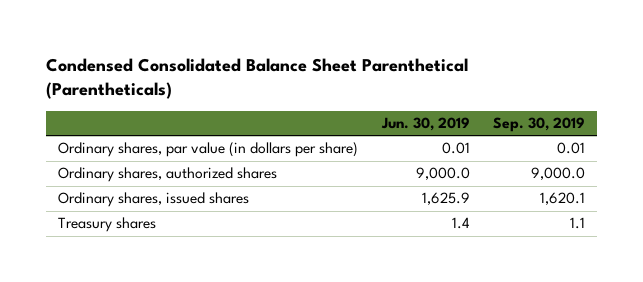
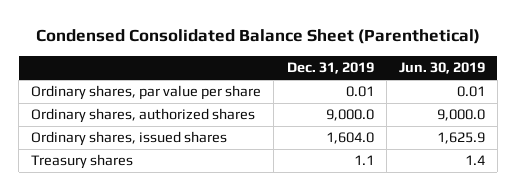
[46,57,469,99] Condensed Consolidated Balance Sheet Parenthetical (Parentheticals) -> [36,29,481,45] Condensed Consolidated Balance Sheet (Parenthetical)
[493,116,586,132] Sep. 30, 2019 -> none
none -> [286,62,374,75] Dec. 31, 2019
[58,142,359,158] Ordinary shares, par value (in dollars per share) -> [31,85,262,101] Ordinary shares, par value per share

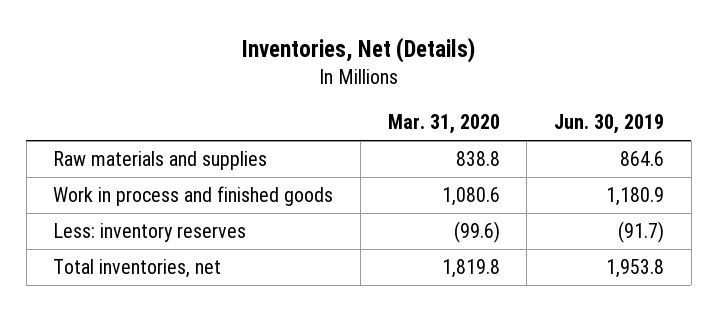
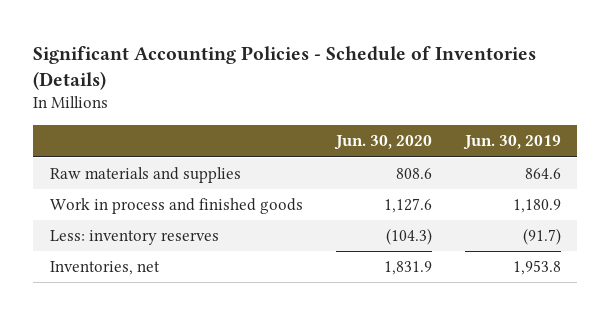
[241,36,475,63] Inventories, Net (Details) -> [33,45,537,90] Significant Accounting Policies - Schedule of Inventories (Details)
[387,114,500,135] Mar. 31, 2020 -> none
none -> [333,135,432,151] Jun. 30, 2020
[53,259,222,279] Total inventories, net -> [49,261,160,276] Inventories, net

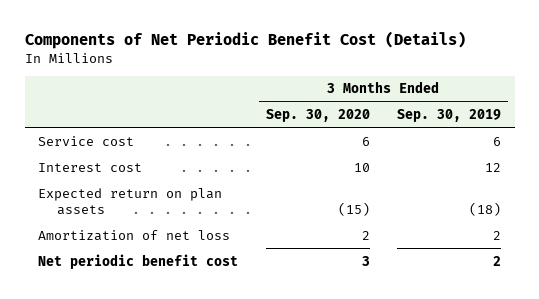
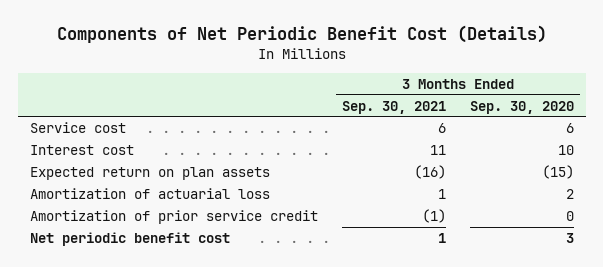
[396,109,501,123] Sep. 30, 2019 -> none
none -> [341,100,446,114] Sep. 30, 2021
[38,229,231,241] Amortization of net loss -> [29,187,270,199] Amortization of actuarial loss
none -> [29,209,318,224] Amortization of prior service credit

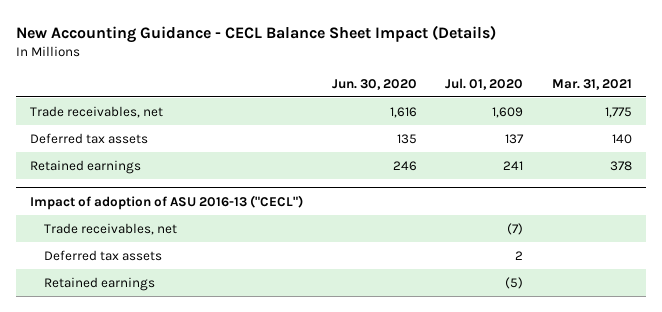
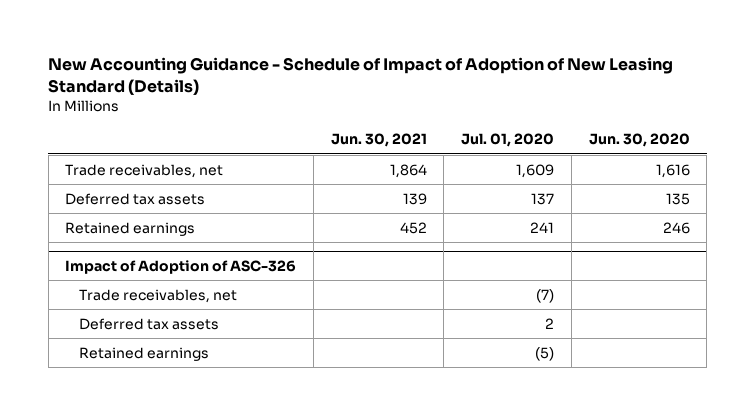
[16,24,497,43] New Accounting Guidance - CECL Balance Sheet Impact (Details) -> [48,56,674,95] New Accounting Guidance - Schedule of Impact of Adoption of New Leasing Standard (Details)
[551,78,632,90] Mar. 31, 2021 -> none
none -> [330,133,427,148] Jun. 30, 2021
[30,194,304,210] Impact of adoption of ASU 2016-13 ("CECL") -> [65,259,297,274] Impact of Adoption of ASC-326

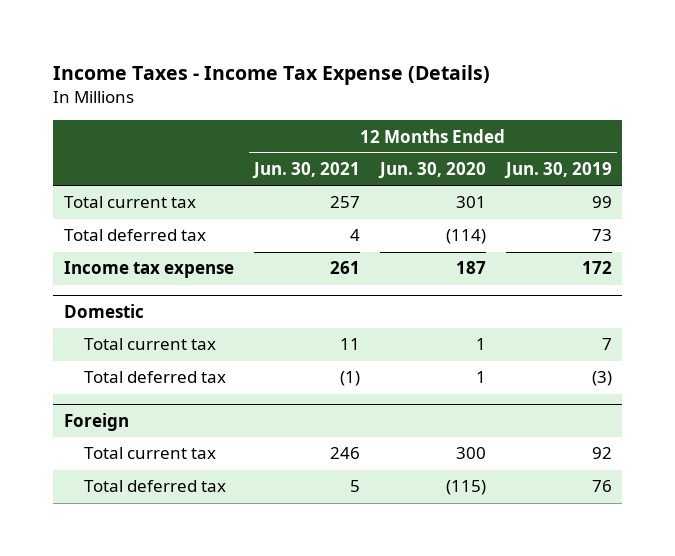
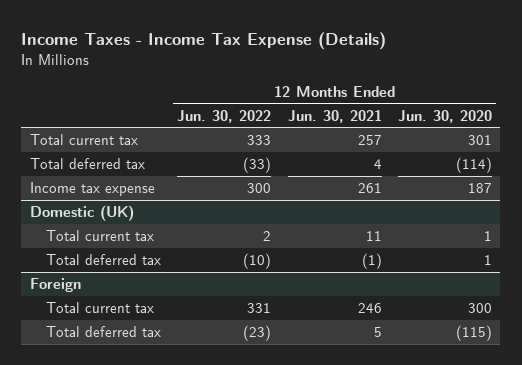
[503,162,612,180] Jun. 30, 2019 -> none
none -> [177,109,272,123] Jun. 30, 2022
[63,304,144,319] Domestic -> [29,205,134,222] Domestic (UK)

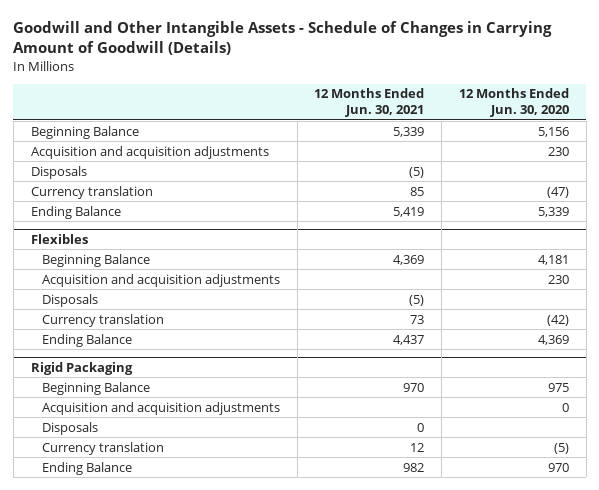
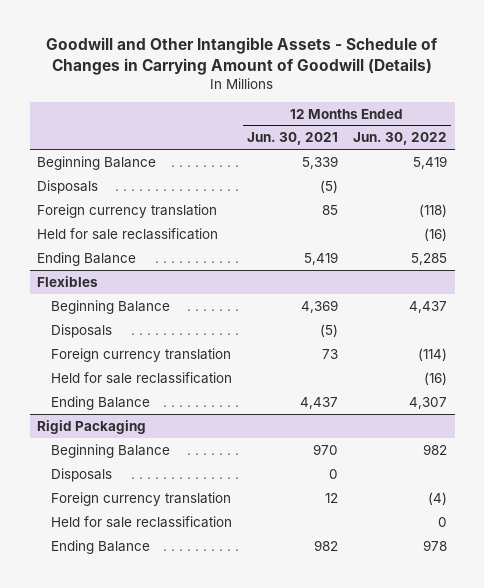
[458,88,569,118] 12 Months Ended Jun. 30, 2020 -> none
none -> [352,132,447,146] Jun. 30, 2022
[30,145,269,159] Acquisition and acquisition adjustments -> none
[30,185,153,199] Currency translation -> [37,203,218,218] Foreign currency translation
none -> [37,227,219,240] Held for sale reclassification
[41,273,280,287] Acquisition and acquisition adjustments -> none
[41,313,164,327] Currency translation -> [50,347,231,362] Foreign currency translation
none -> [50,371,232,384] Held for sale reclassification
[41,401,280,415] Acquisition and acquisition adjustments -> none
[41,441,164,455] Currency translation -> [50,491,231,506] Foreign currency translation
none -> [50,515,232,528] Held for sale reclassification

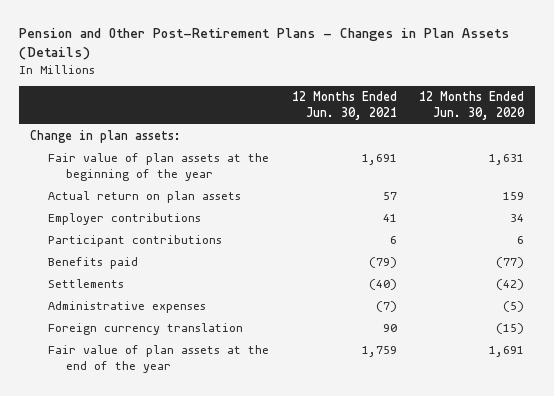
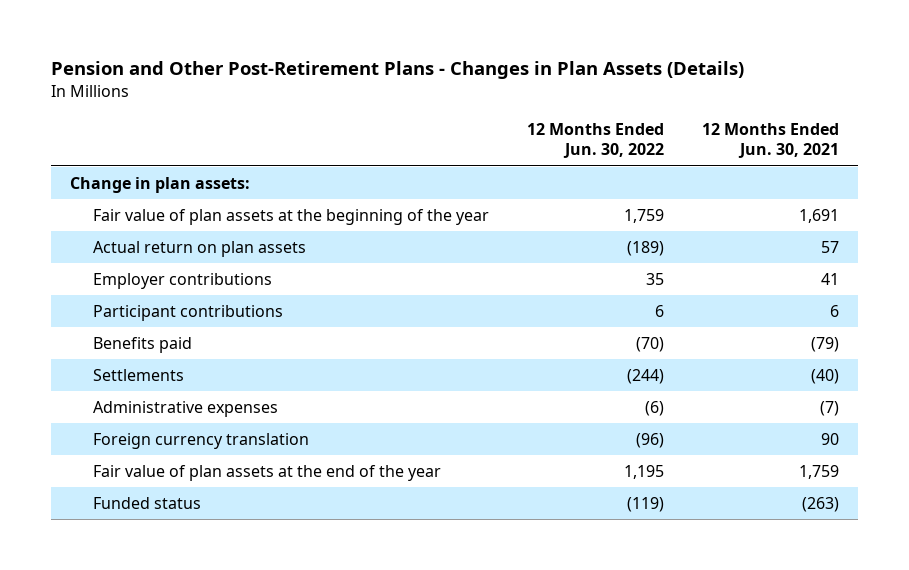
[419,91,526,120] 12 Months Ended Jun. 30, 2020 -> none
none -> [526,122,664,159] 12 Months Ended Jun. 30, 2022
none -> [92,496,201,509] Funded status

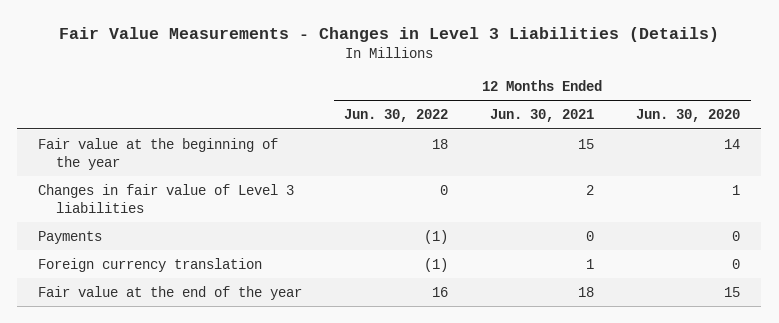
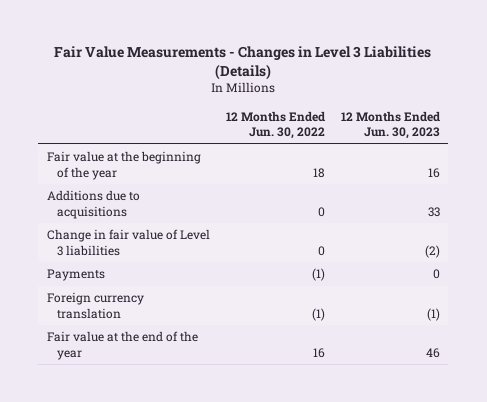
[490,109,595,123] Jun. 30, 2021 -> none
[636,109,741,123] Jun. 30, 2020 -> none
none -> [341,110,441,140] 12 Months Ended Jun. 30, 2023
none -> [46,190,140,219] Additions due to acquisitions
[38,183,295,213] Changes in fair value of Level 3 liabilities -> [46,229,210,256] Change in fair value of Level 3 liabilities

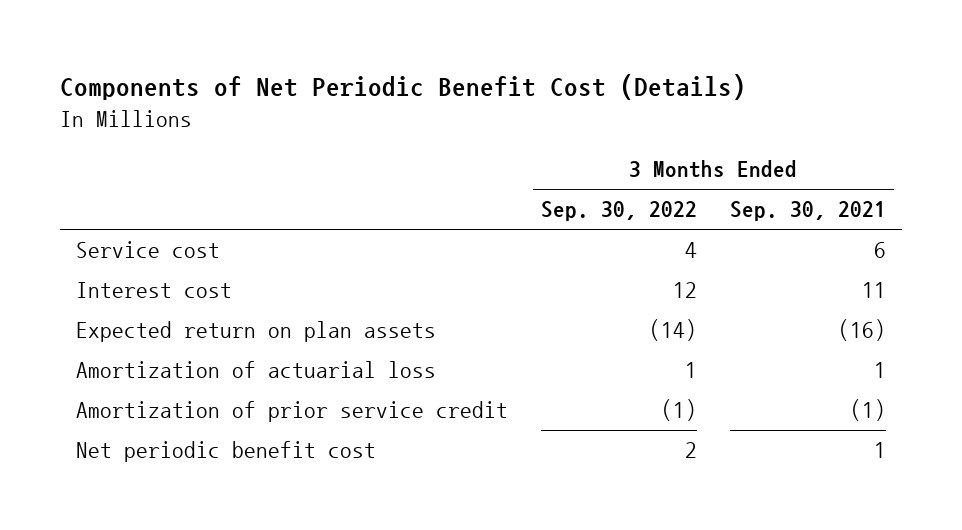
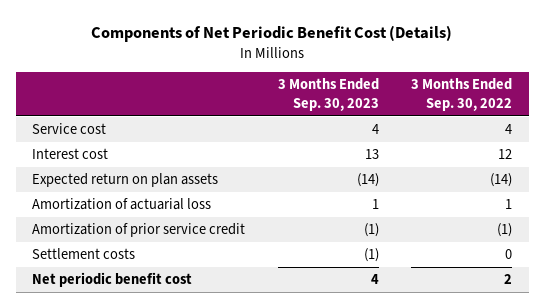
[729,201,886,222] Sep. 30, 2021 -> none
none -> [277,78,379,111] 3 Months Ended Sep. 30, 2023
none -> [31,248,135,260] Settlement costs

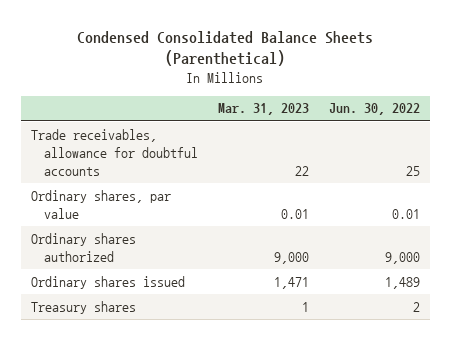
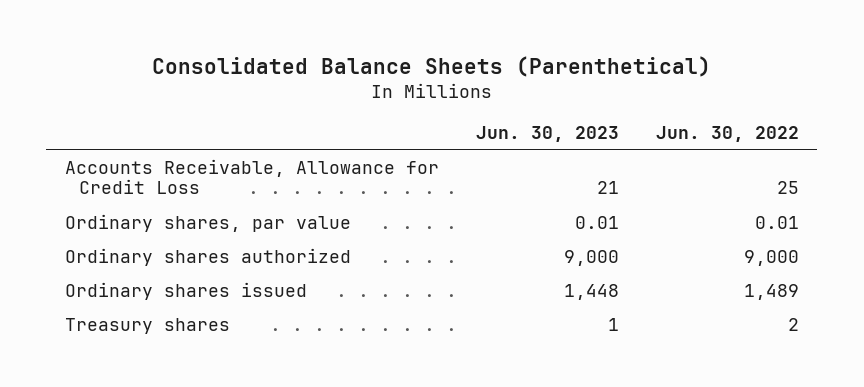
[77,30,374,67] Condensed Consolidated Balance Sheets (Parenthetical) -> [151,55,711,77] Consolidated Balance Sheets (Parenthetical)
[218,103,310,116] Mar. 31, 2023 -> none
none -> [475,125,619,142] Jun. 30, 2023
[30,128,199,176] Trade receivables, allowance for doubtful accounts -> [64,158,439,195] Accounts Receivable, Allowance for Credit Loss

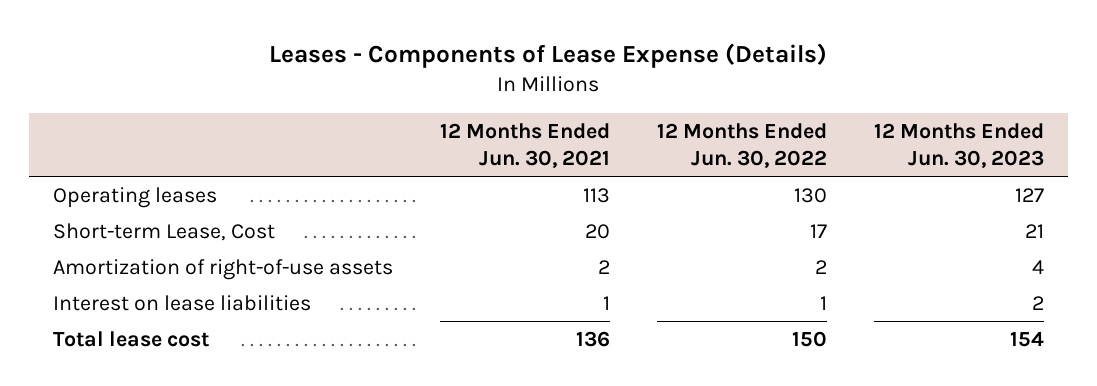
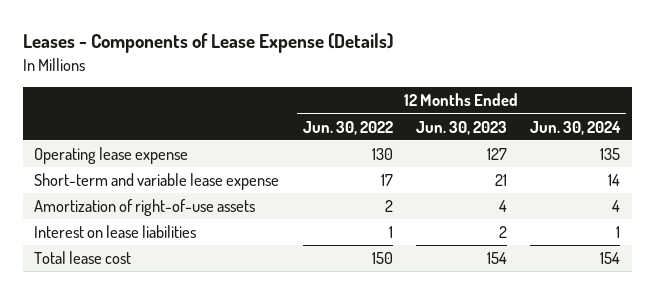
[439,122,610,168] 12 Months Ended Jun. 30, 2021 -> none
none -> [530,120,622,135] Jun. 30, 2024
[52,186,217,208] Operating leases -> [34,147,189,165] Operating lease expense
[52,222,275,241] Short-term Lease, Cost -> [34,173,280,191] Short-term and variable lease expense

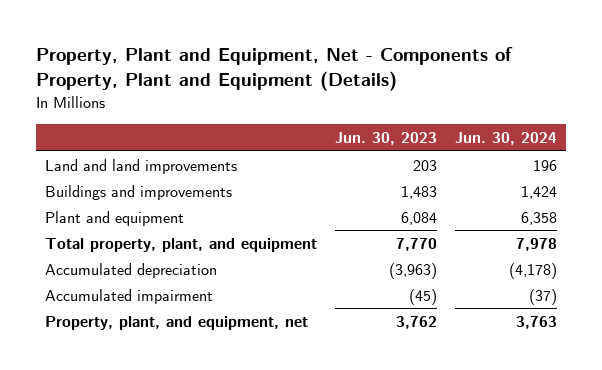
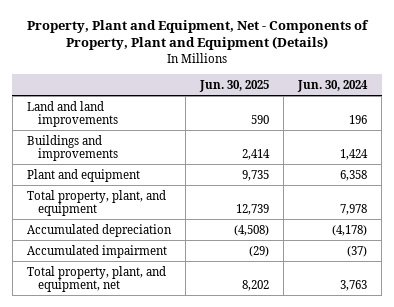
[335,132,438,146] Jun. 30, 2023 -> none
none -> [198,79,269,92] Jun. 30, 2025
[44,315,308,330] Property, plant, and equipment, net -> [26,265,166,292] Total property, plant, and equipment, net

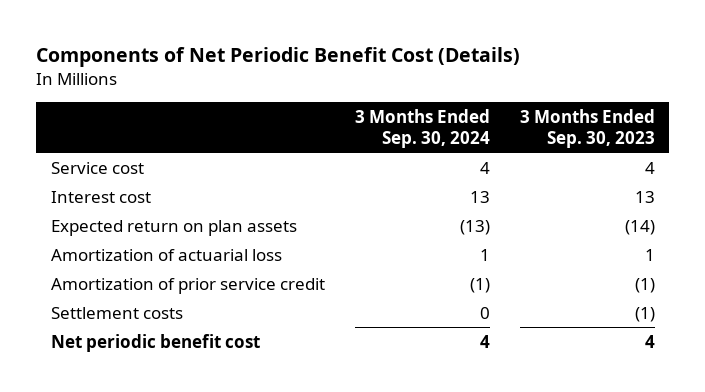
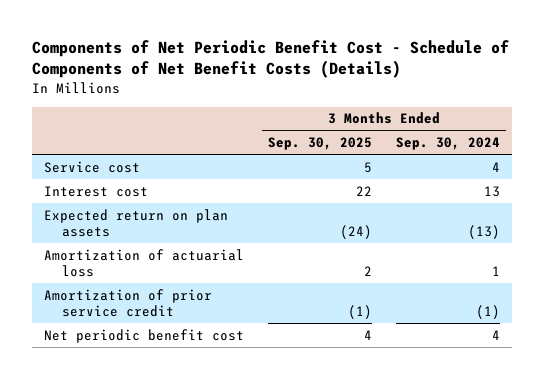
[35,47,520,68] Components of Net Periodic Benefit Cost (Details) -> [31,40,509,79] Components of Net Periodic Benefit Cost - Schedule of Components of Net Benefit Costs (Details)
[519,109,655,148] 3 Months Ended Sep. 30, 2023 -> none
none -> [267,137,372,151] Sep. 30, 2025
[50,306,183,319] Settlement costs -> none

